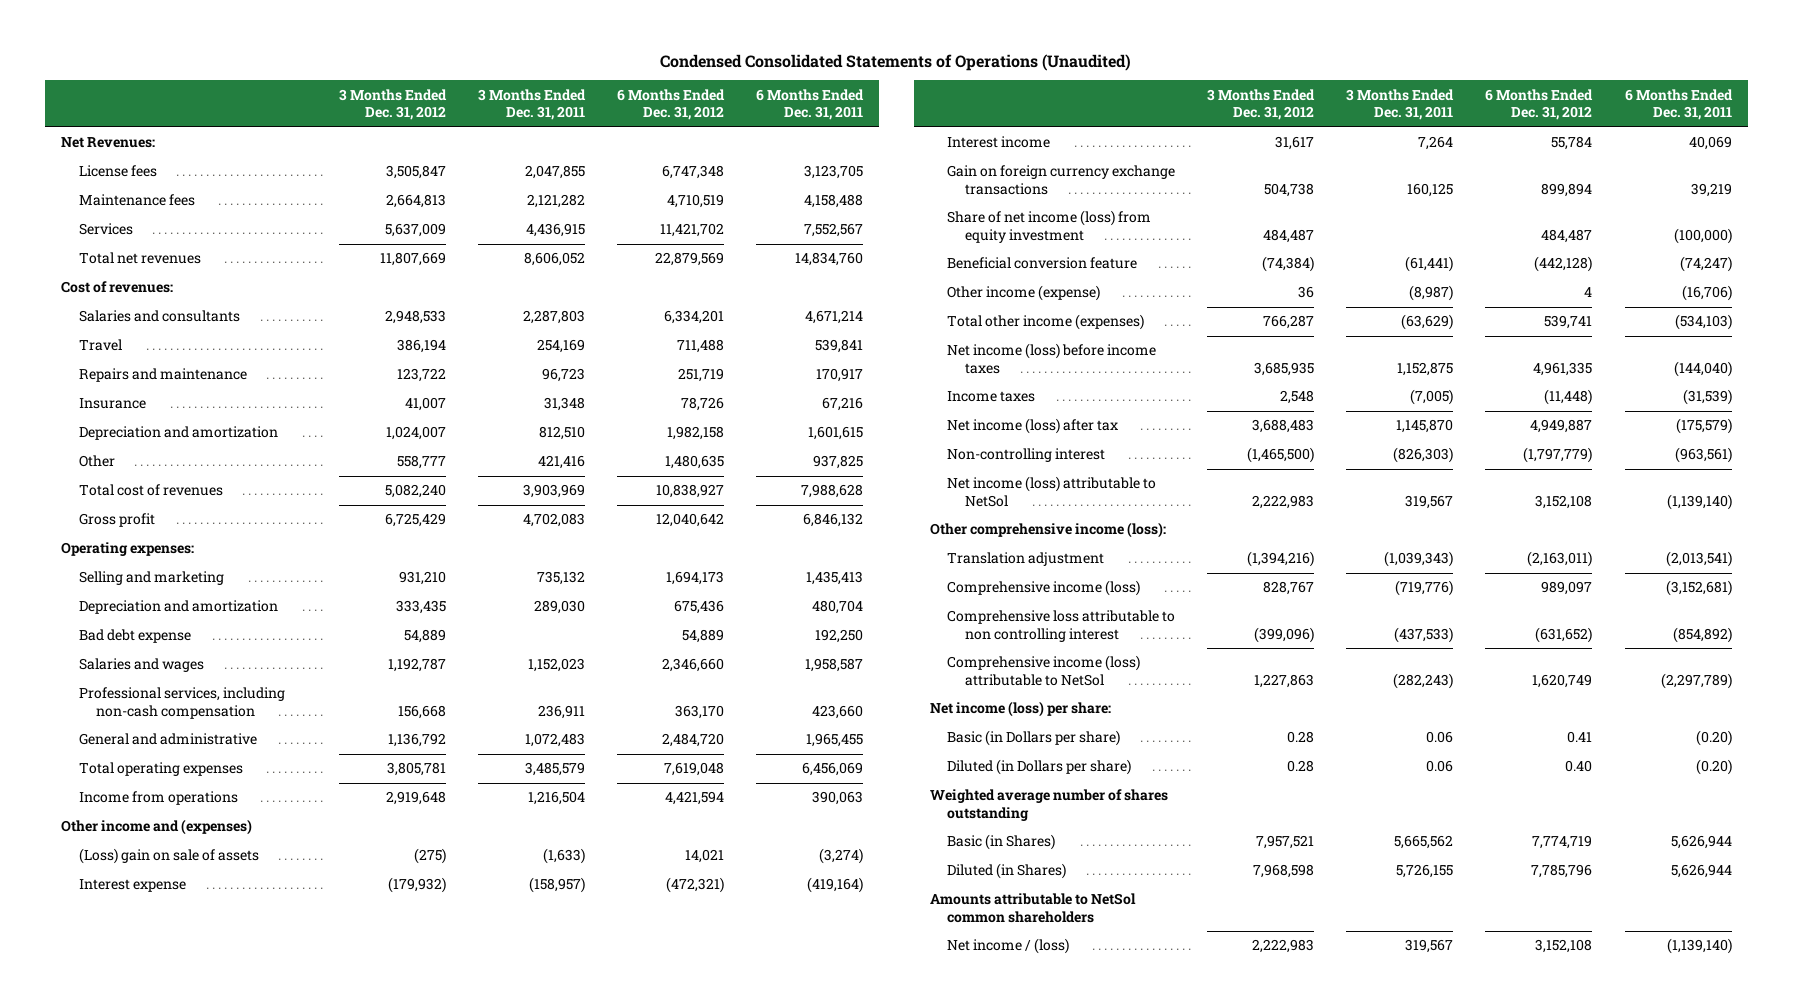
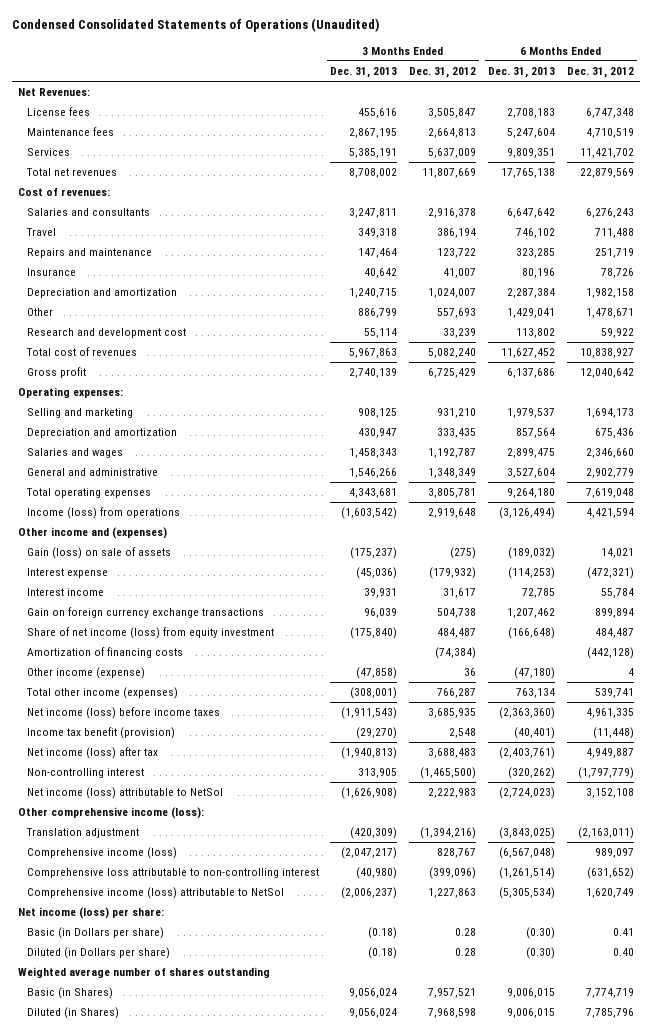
[477,88,586,121] 3 Months Ended Dec. 31, 2011 -> none
[756,88,865,121] 6 Months Ended Dec. 31, 2011 -> none
none -> [330,67,398,79] Dec. 31, 2013
none -> [488,67,556,79] Dec. 31, 2013
[384,310,446,325] 2,948,533 -> [428,208,477,219] 2,916,378
[663,310,724,325] 6,334,201 -> [586,208,635,219] 6,276,243
[396,455,446,470] 558,777 -> [437,308,477,319] 557,693
[664,455,724,470] 1,480,635 -> [586,308,635,319] 1,478,671
none -> [26,328,186,339] Research and development cost
[78,629,191,644] Bad debt expense -> none
[78,687,285,720] Professional services, including non-cash compensation -> none
[387,733,446,748] 1,136,792 -> [428,468,477,479] 1,348,349
[661,733,724,748] 2,484,720 -> [586,468,635,479] 2,902,779
[78,791,238,806] Income from operations -> [26,507,180,520] Income (loss) from operations
[78,848,259,865] (Loss) gain on sale of assets -> [26,547,171,560] Gain (loss) on sale of assets
[947,257,1138,270] Beneficial conversion feature -> [26,647,183,659] Amortization of financing costs
[947,391,1036,403] Income taxes -> [26,727,175,740] Income tax benefit (provision)
[947,610,1176,643] Comprehensive loss attributable to non controlling interest -> [26,868,319,879] Comprehensive loss attributable to non-controlling interest
[929,893,1136,924] Amounts attributable to NetSol common shareholders -> none
[947,938,1070,955] Net income / (loss) -> none

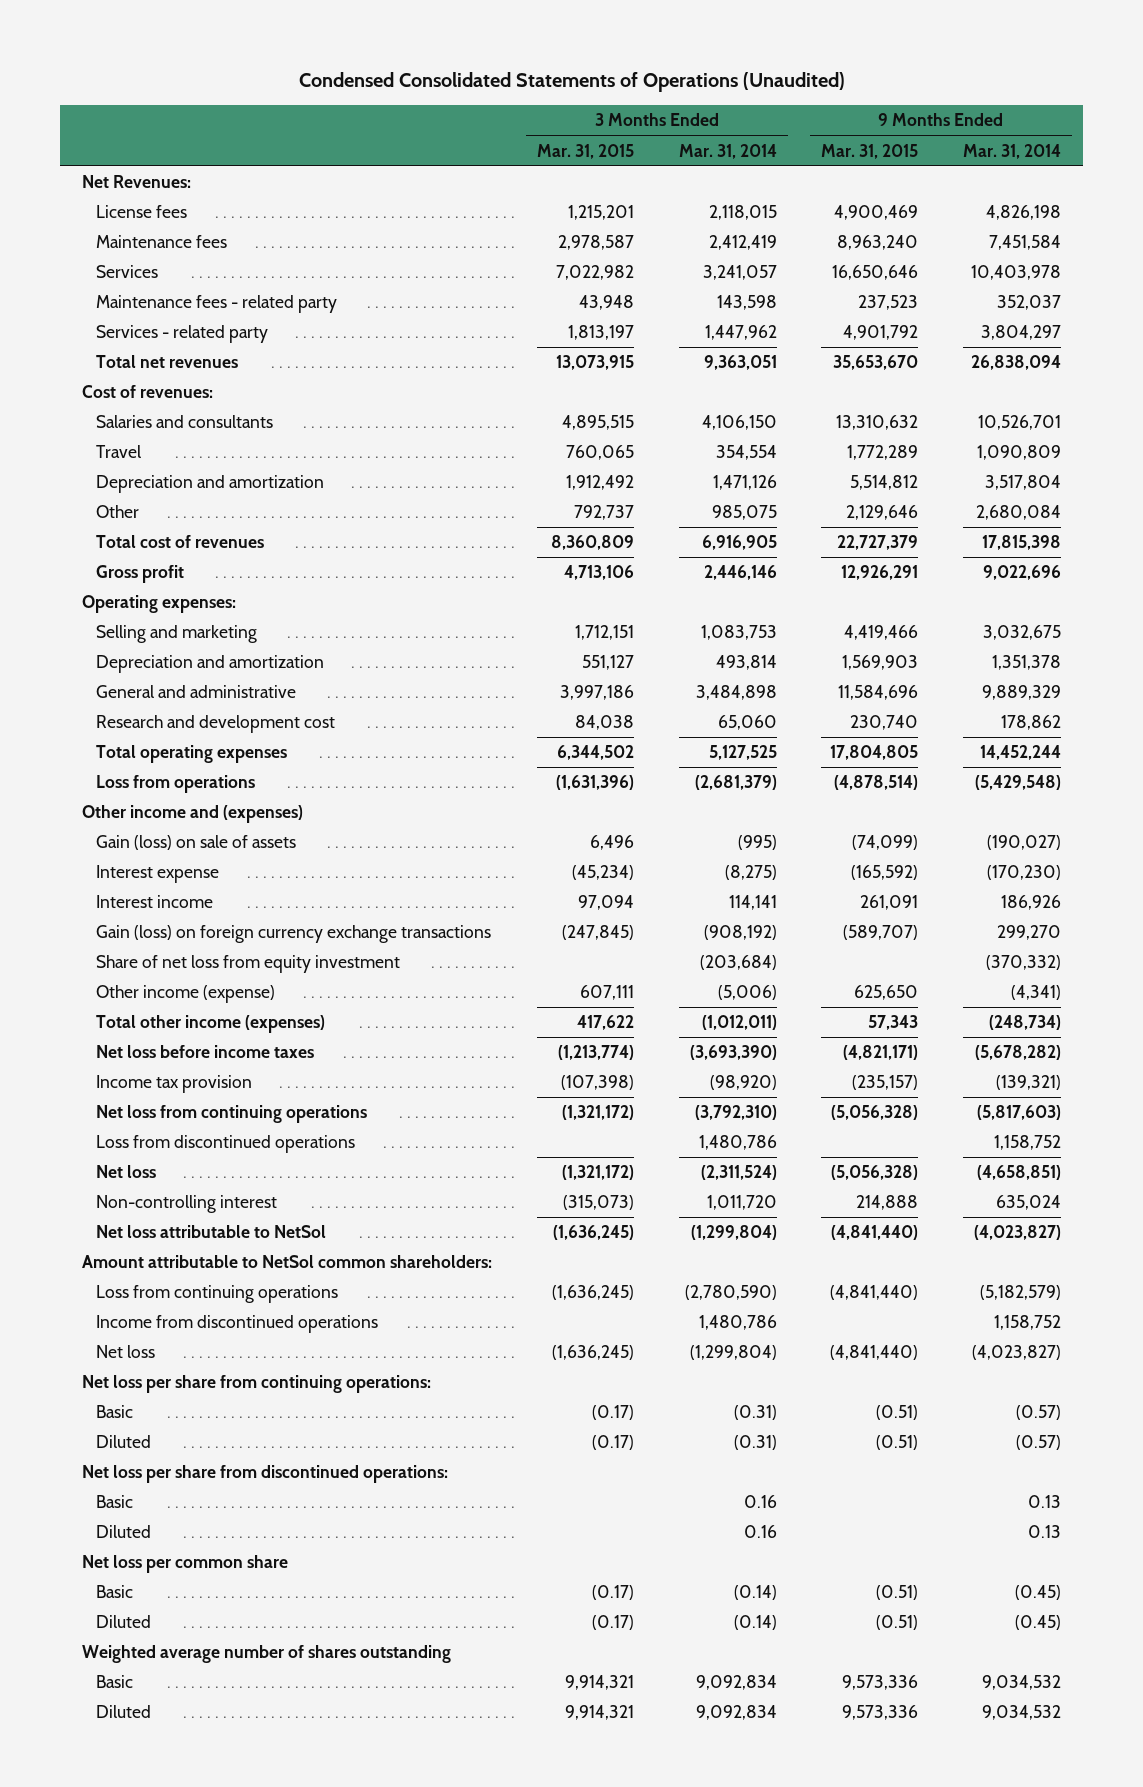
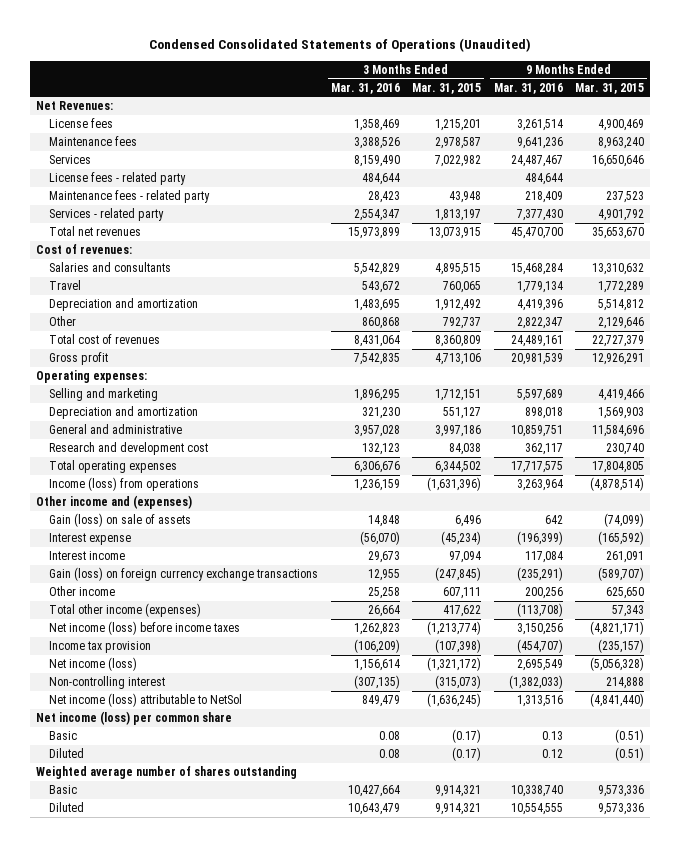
[678,143,777,159] Mar. 31, 2014 -> none
[963,143,1062,159] Mar. 31, 2014 -> none
none -> [330,82,400,94] Mar. 31, 2016
none -> [493,82,563,94] Mar. 31, 2016
none -> [49,172,187,186] License fees - related party
[95,775,255,794] Loss from operations -> [49,477,200,492] Income (loss) from operations
[95,955,400,974] Share of net loss from equity investment -> none
[95,985,275,1004] Other income (expense) -> [49,586,116,597] Other income
[95,1045,314,1059] Net loss before income taxes -> [49,621,241,636] Net income (loss) before income taxes
[95,1105,367,1124] Net loss from continuing operations -> none
[95,1135,355,1154] Loss from discontinued operations -> none
[95,1165,156,1179] Net loss -> [49,657,138,672] Net income (loss)
[82,1255,493,1269] Amount attributable to NetSol common shareholders: -> none
[95,1285,338,1304] Loss from continuing operations -> none
[95,1315,378,1334] Income from discontinued operations -> none
[95,1345,155,1359] Net loss -> none
[82,1375,432,1394] Net loss per share from continuing operations: -> none
[95,1405,133,1419] Basic -> none
[95,1435,151,1449] Diluted -> none
[82,1465,449,1484] Net loss per share from discontinued operations: -> none
[95,1495,133,1509] Basic -> none
[95,1525,151,1539] Diluted -> none
[95,1225,326,1239] Net loss attributable to NetSol -> [49,693,243,708] Net income (loss) attributable to NetSol
[82,1555,289,1574] Net loss per common share -> [36,711,233,726] Net income (loss) per common share

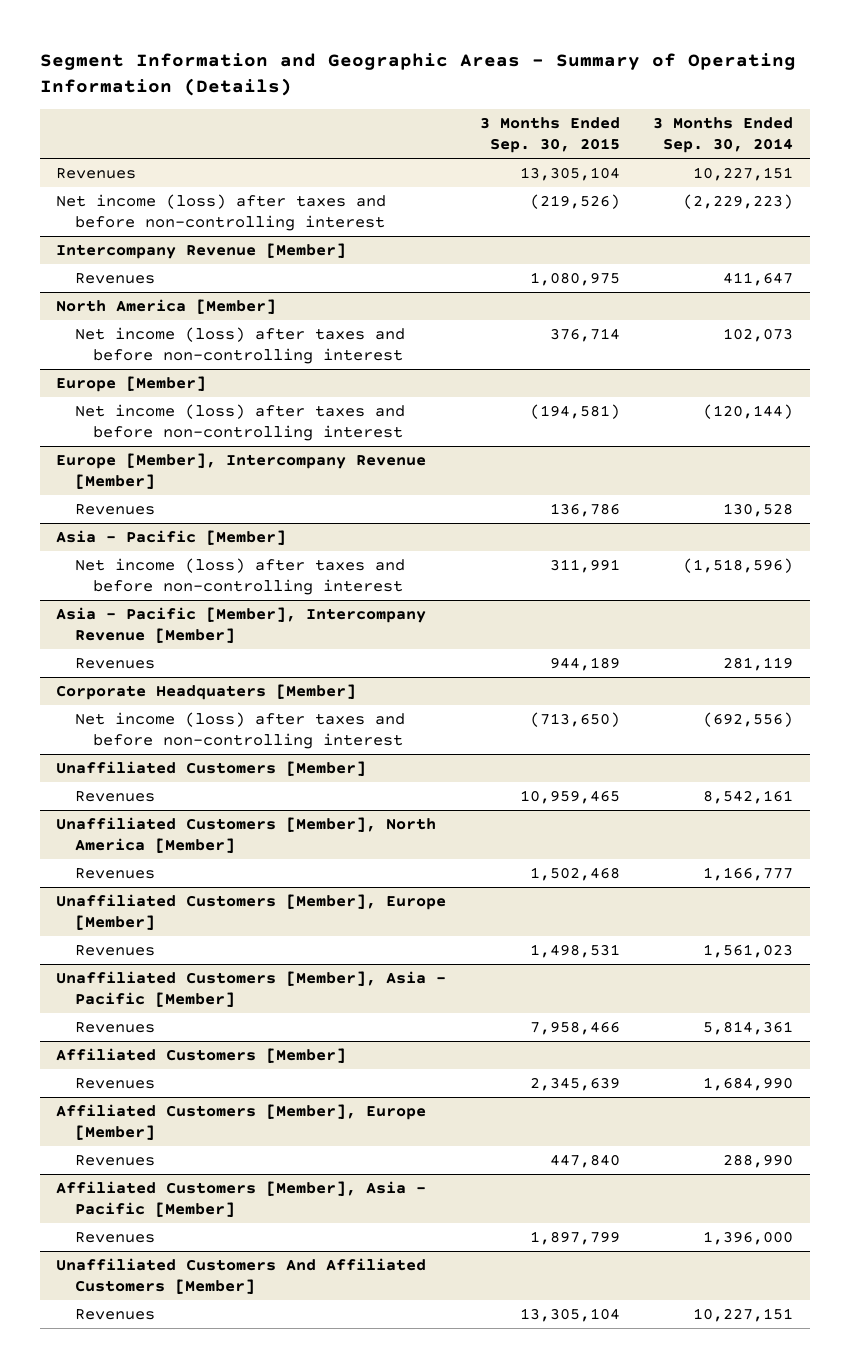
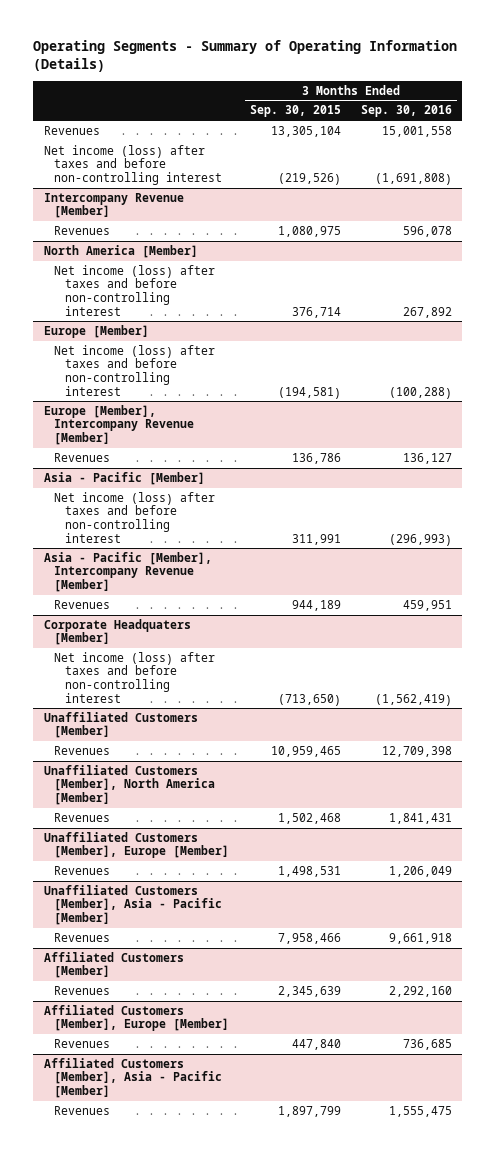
[39,53,796,97] Segment Information and Geographic Areas - Summary of Operating Information (Details) -> [33,40,458,73] Operating Segments - Summary of Operating Information (Details)
[652,117,793,154] 3 Months Ended Sep. 30, 2014 -> none
none -> [361,105,453,118] Sep. 30, 2016
[56,1257,427,1294] Unaffiliated Customers And Affiliated Customers [Member] -> none
[74,1308,155,1320] Revenues -> none

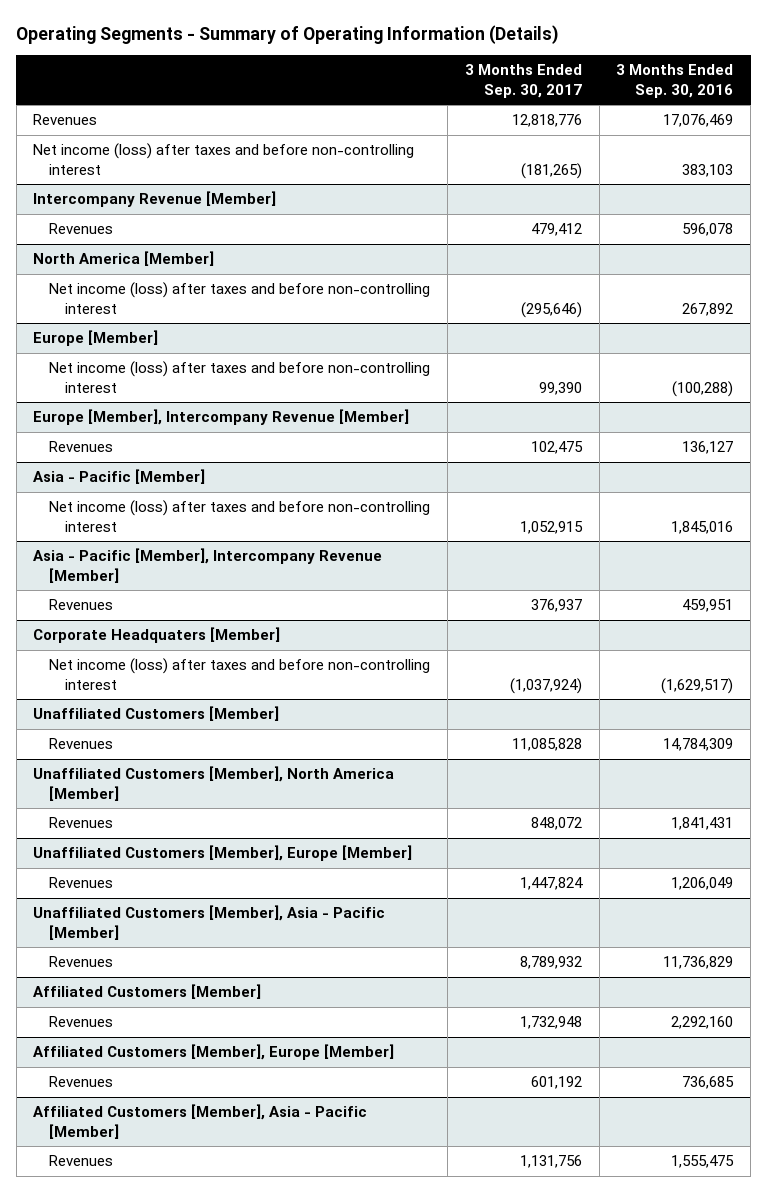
[249,105,341,118] Sep. 30, 2015 -> none
none -> [464,64,582,98] 3 Months Ended Sep. 30, 2017
[382,125,453,137] 15,001,558 -> [663,114,734,128] 17,076,469
[375,173,453,186] (1,691,808) -> [682,163,734,177] 383,103
[389,533,453,546] (296,993) -> [671,520,734,534] 1,845,016
[375,693,453,706] (1,562,419) -> [661,677,734,694] (1,629,517)
[382,745,453,757] 12,709,398 -> [663,738,734,752] 14,784,309
[389,932,453,944] 9,661,918 -> [663,956,734,970] 11,736,829

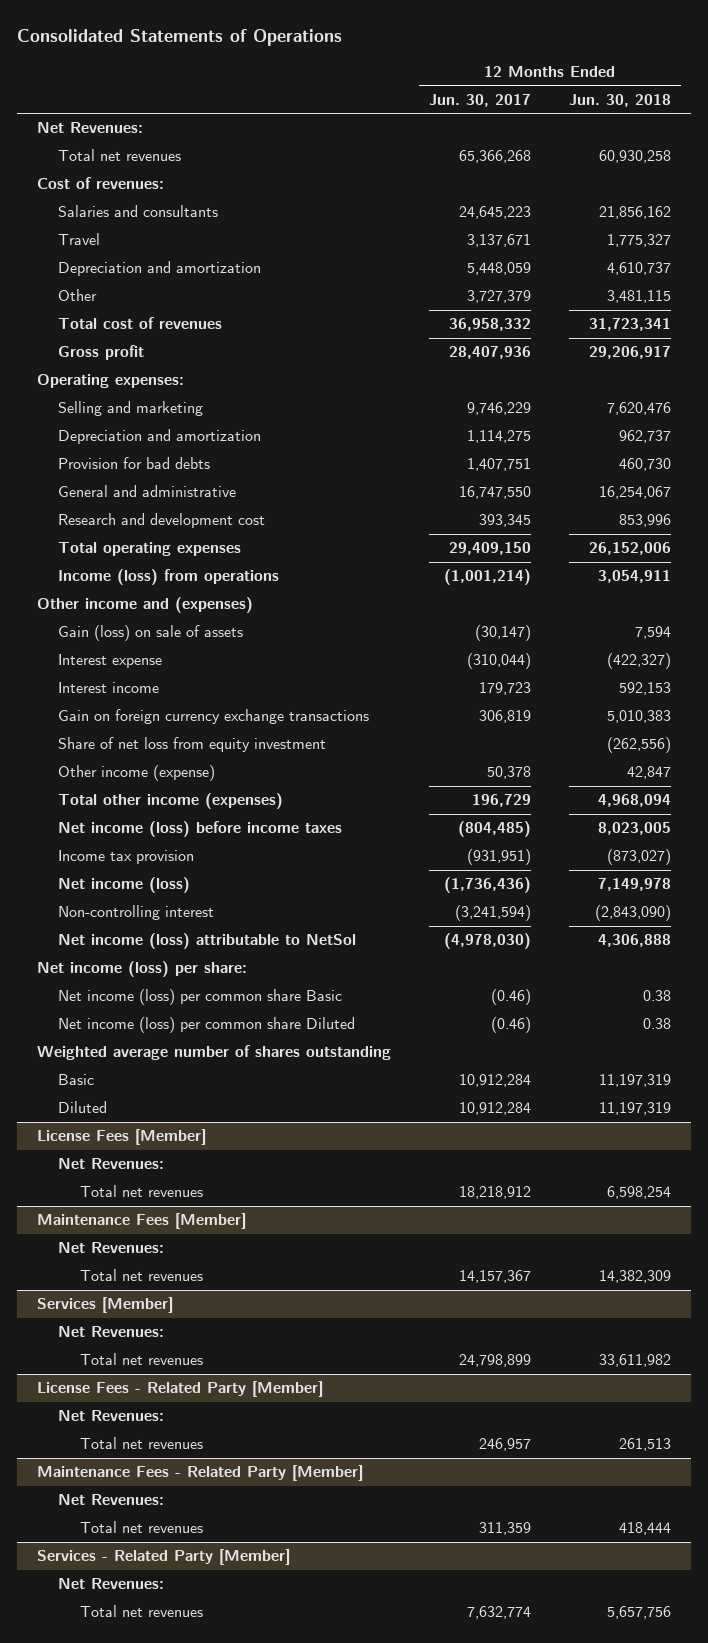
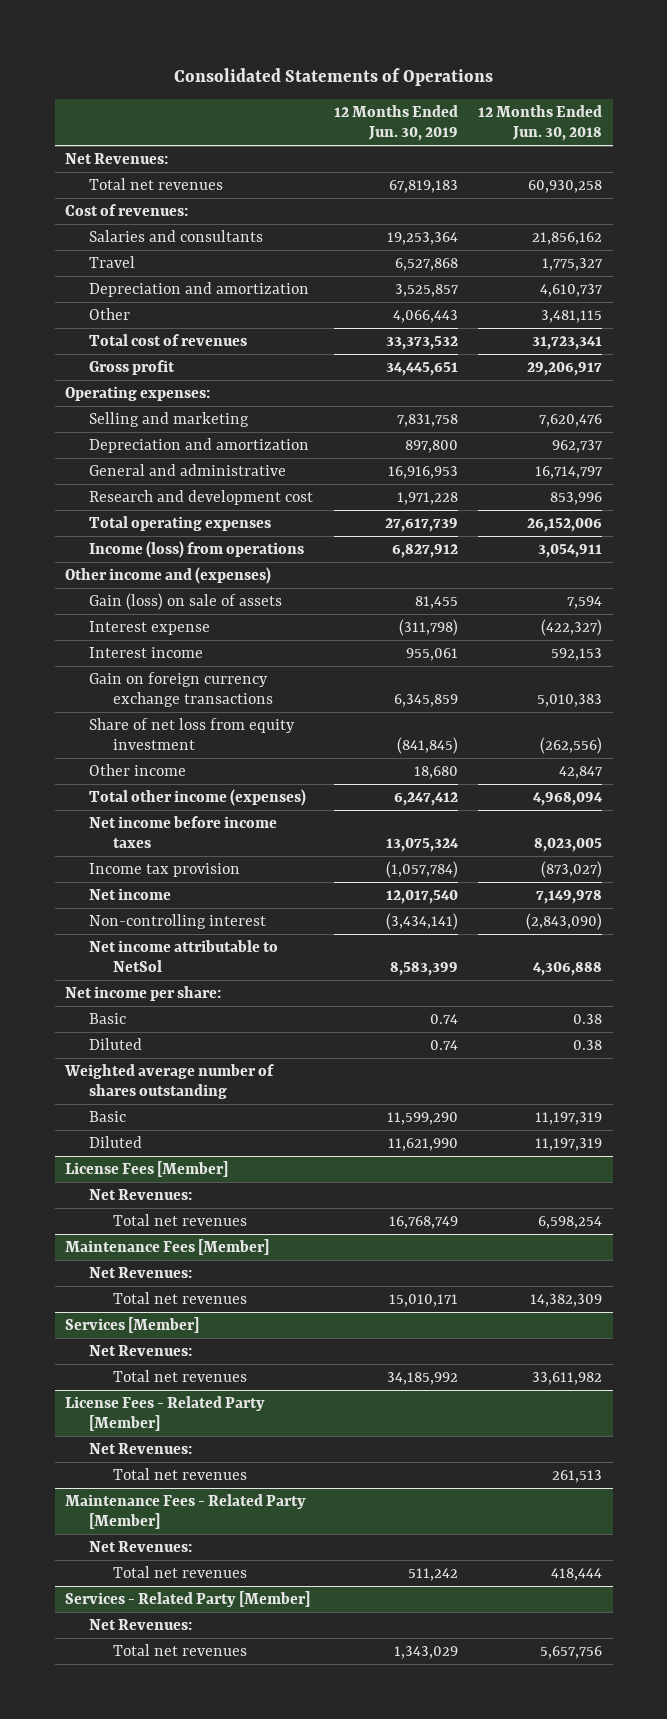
[429,93,532,107] Jun. 30, 2017 -> none
none -> [333,104,458,142] 12 Months Ended Jun. 30, 2019
[58,457,211,470] Provision for bad debts -> none
[599,486,672,500] 16,254,067 -> [535,465,604,479] 16,714,797
[58,765,216,782] Other income (expense) -> [89,763,187,776] Other income
[58,821,343,838] Net income (loss) before income taxes -> [89,815,278,849] Net income before income taxes
[58,877,191,894] Net income (loss) -> [89,887,172,900] Net income
[58,933,357,950] Net income (loss) attributable to NetSol -> [89,939,279,973] Net income attributable to NetSol
[36,961,247,978] Net income (loss) per share: -> [64,985,221,1001] Net income per share:
[58,989,343,1006] Net income (loss) per common share Basic -> [89,1012,127,1024] Basic
[58,1017,356,1034] Net income (loss) per common share Diluted -> [89,1037,143,1050] Diluted

